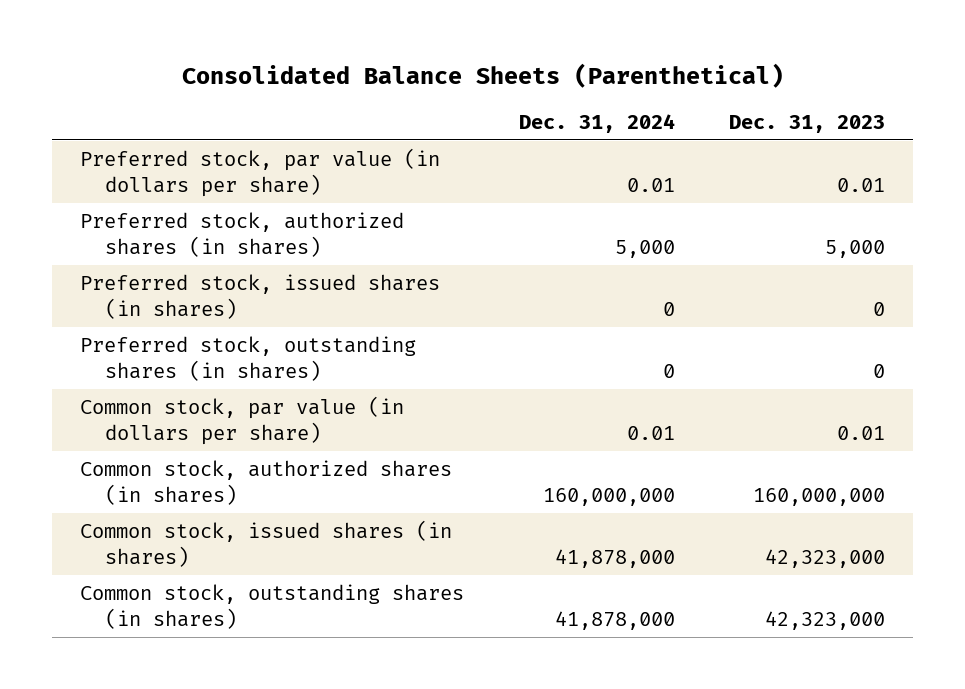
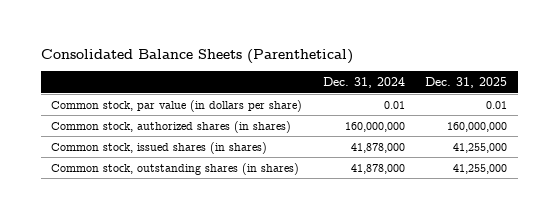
[729,114,886,133] Dec. 31, 2023 -> none
none -> [425,77,508,89] Dec. 31, 2025
[79,148,440,198] Preferred stock, par value (in dollars per share) -> none
[79,212,404,258] Preferred stock, authorized shares (in shares) -> none
[79,274,440,320] Preferred stock, issued shares (in shares) -> none
[79,336,416,382] Preferred stock, outstanding shares (in shares) -> none

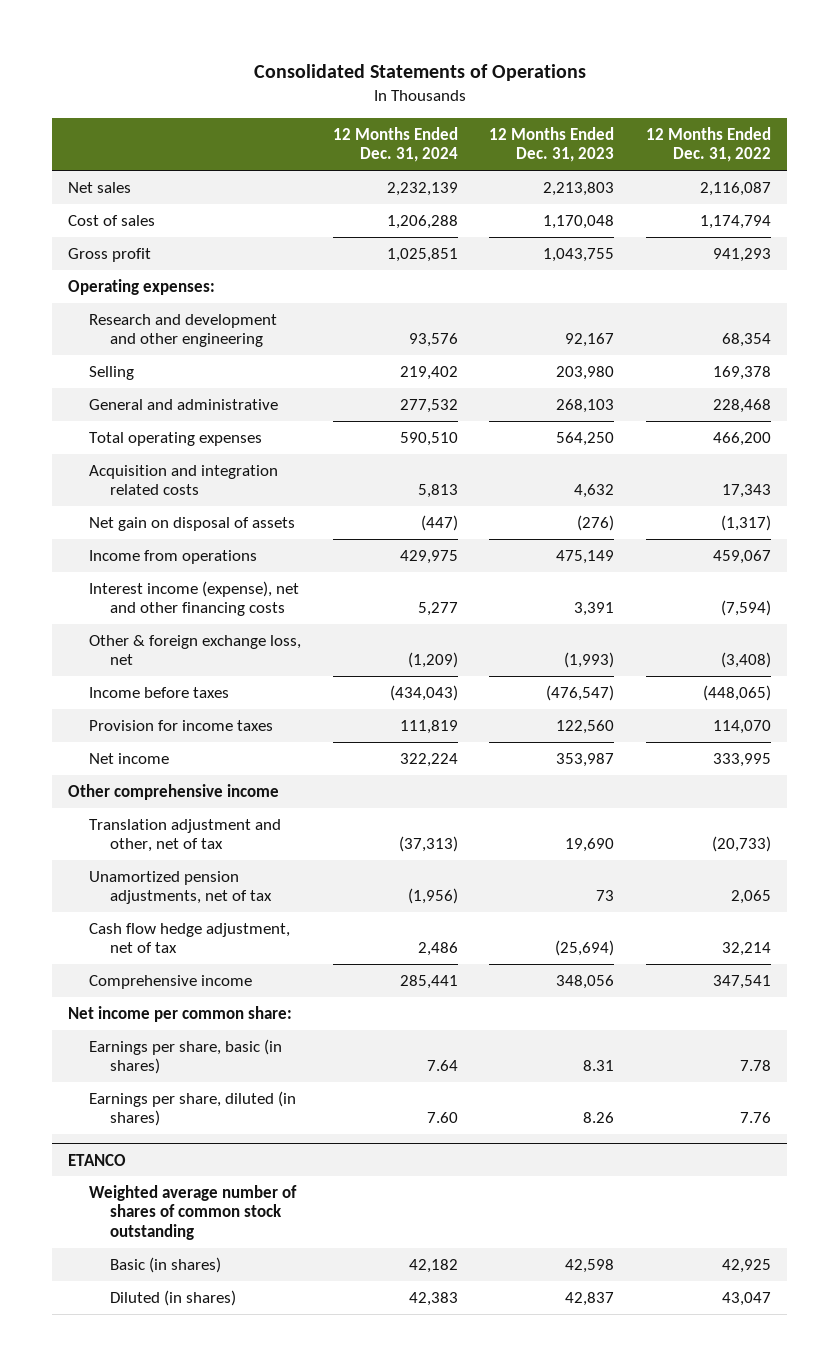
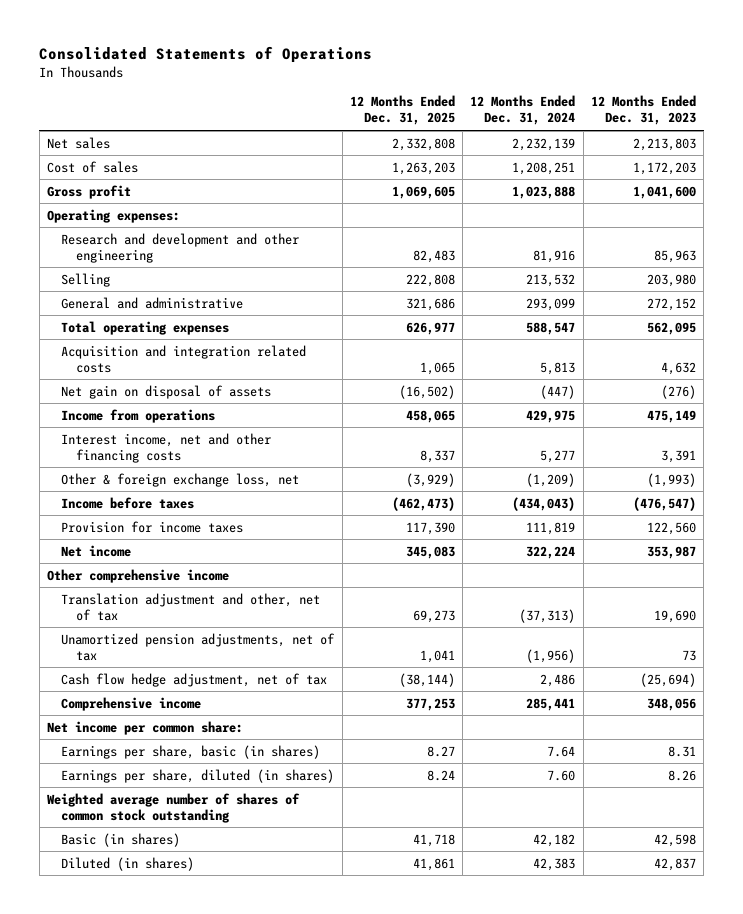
[646,126,772,163] 12 Months Ended Dec. 31, 2022 -> none
none -> [349,95,455,126] 12 Months Ended Dec. 31, 2025
[386,214,458,229] 1,206,288 -> [512,161,576,175] 1,208,251
[543,214,615,229] 1,170,048 -> [632,161,696,175] 1,172,203
[386,247,458,262] 1,025,851 -> [512,185,576,199] 1,023,888
[543,247,615,262] 1,043,755 -> [632,185,696,199] 1,041,600
[408,333,458,348] 93,576 -> [533,249,576,263] 81,916
[565,333,615,348] 92,167 -> [653,249,696,263] 85,963
[399,365,458,380] 219,402 -> [526,273,576,287] 213,532
[399,398,458,413] 277,532 -> [526,297,576,311] 293,099
[556,398,615,413] 268,103 -> [646,297,696,311] 272,152
[399,431,458,446] 590,510 -> [526,321,576,335] 588,547
[556,431,615,446] 564,250 -> [646,321,696,335] 562,095
[89,580,300,617] Interest income (expense), net and other financing costs -> [61,432,272,463] Interest income, net and other financing costs
[68,1153,127,1166] ETANCO -> none

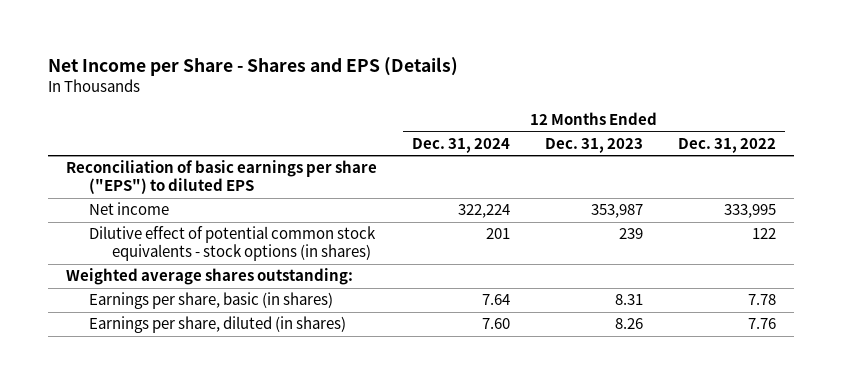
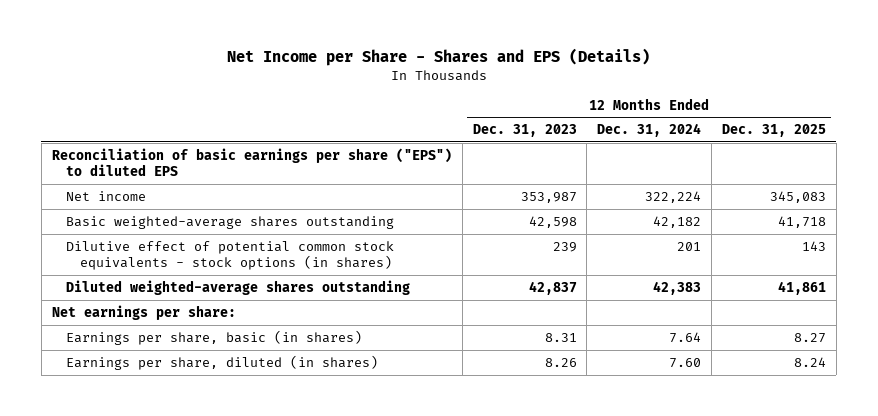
[678,137,777,153] Dec. 31, 2022 -> none
none -> [722,124,827,138] Dec. 31, 2025
none -> [66,215,395,229] Basic weighted-average shares outstanding
none -> [66,279,411,295] Diluted weighted-average shares outstanding
[65,268,353,286] Weighted average shares outstanding: -> [51,304,236,320] Net earnings per share:

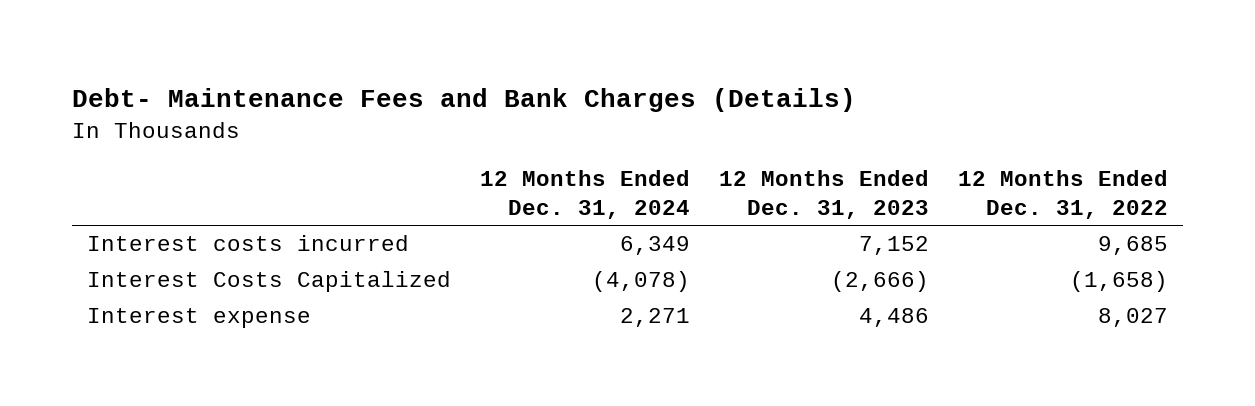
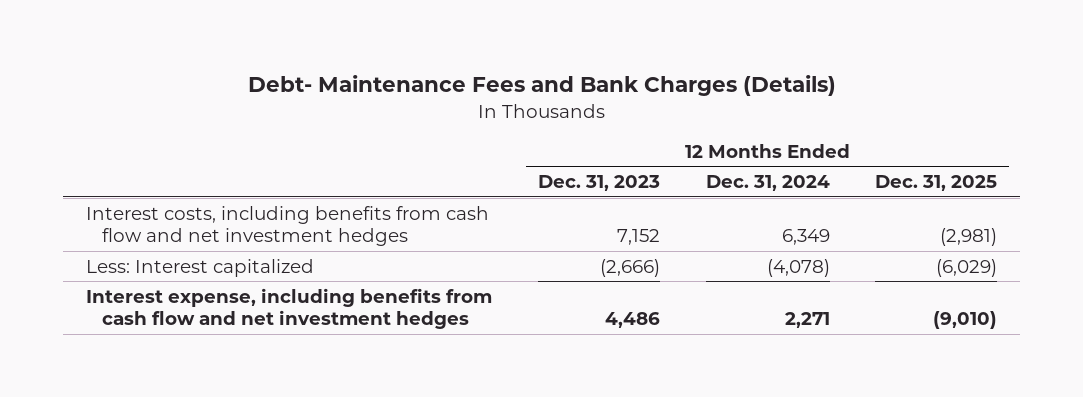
[958,170,1169,219] 12 Months Ended Dec. 31, 2022 -> none
none -> [875,175,998,192] Dec. 31, 2025
[86,235,409,252] Interest costs incurred -> [86,205,490,247] Interest costs, including benefits from cash flow and net investment hedges
[86,271,451,293] Interest Costs Capitalized -> [86,258,315,277] Less: Interest capitalized
[86,308,311,329] Interest expense -> [86,287,493,330] Interest expense, including benefits from cash flow and net investment hedges

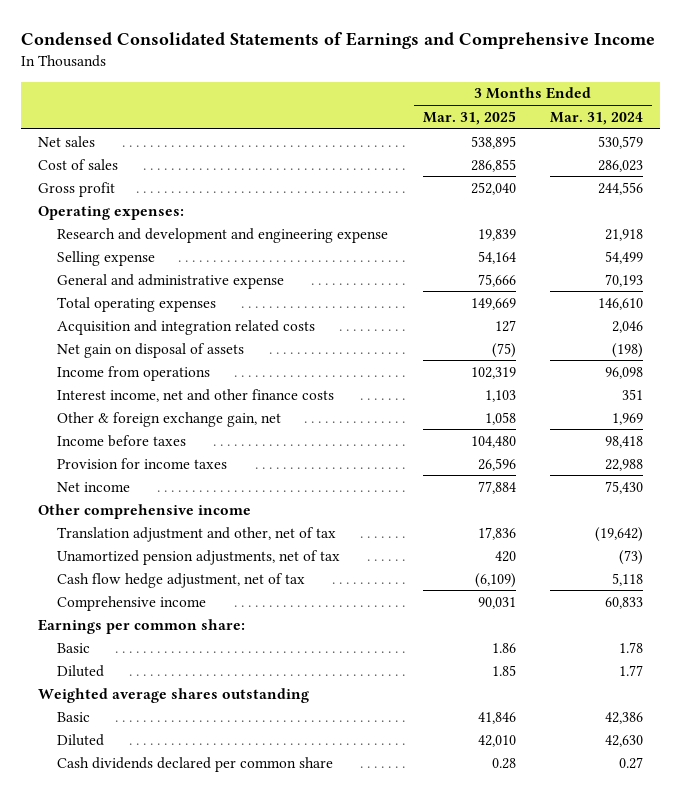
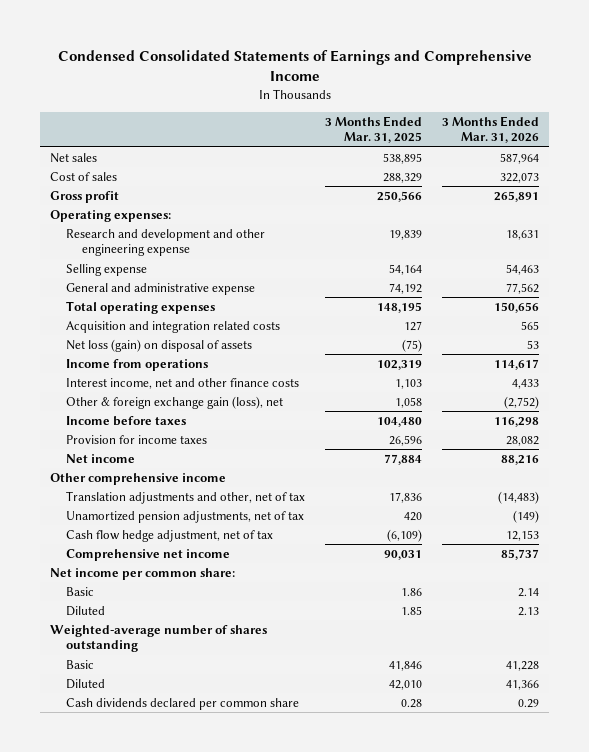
[549,111,643,125] Mar. 31, 2024 -> none
none -> [442,115,540,144] 3 Months Ended Mar. 31, 2026
[470,158,516,172] 286,855 -> [383,172,423,183] 288,329
[470,181,516,195] 252,040 -> [377,190,423,202] 250,566
[57,227,389,243] Research and development and engineering expense -> [66,228,266,257] Research and development and other engineering expense
[477,273,516,287] 75,666 -> [389,282,423,294] 74,192
[470,297,516,310] 149,669 -> [377,301,423,313] 148,195
[57,342,245,358] Net gain on disposal of assets -> [66,338,253,352] Net loss (gain) on disposal of assets
[57,411,282,427] Other & foreign exchange gain, net -> [66,395,284,409] Other & foreign exchange gain (loss), net
[57,526,337,542] Translation adjustment and other, net of tax -> [66,490,306,504] Translation adjustments and other, net of tax
[57,595,207,611] Comprehensive income -> [66,548,231,561] Comprehensive net income
[38,618,246,634] Earnings per common share: -> [50,567,236,580] Net income per common share:
[38,687,310,703] Weighted average shares outstanding -> [50,624,268,653] Weighted-average number of shares outstanding

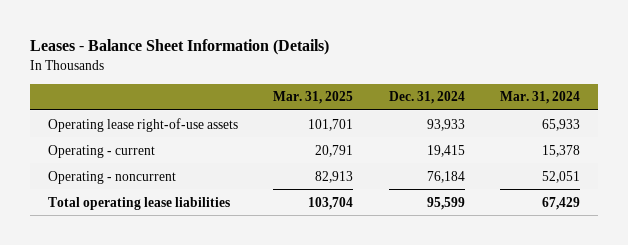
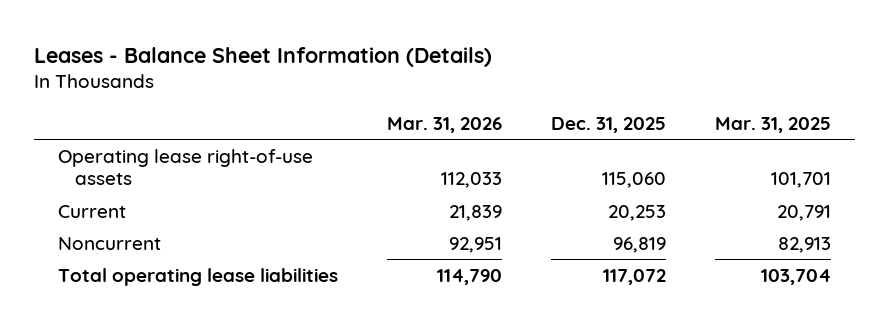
[388,91,465,105] Dec. 31, 2024 -> none
[500,91,581,105] Mar. 31, 2024 -> none
none -> [387,116,503,133] Mar. 31, 2026
none -> [551,116,667,133] Dec. 31, 2025
[47,144,155,158] Operating - current -> [58,204,127,218] Current
[47,170,176,184] Operating - noncurrent -> [58,236,162,250] Noncurrent

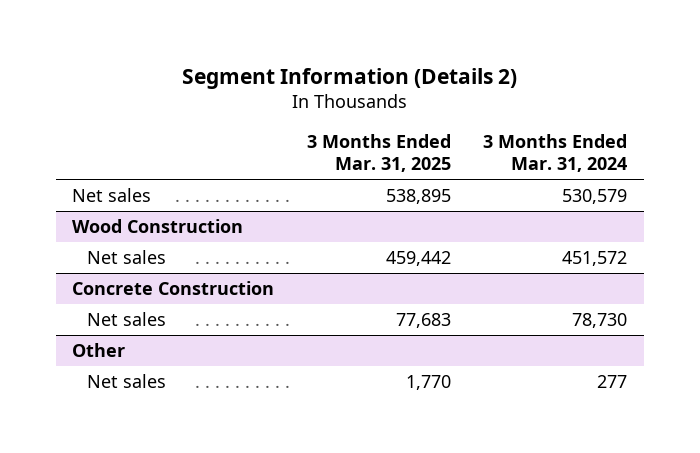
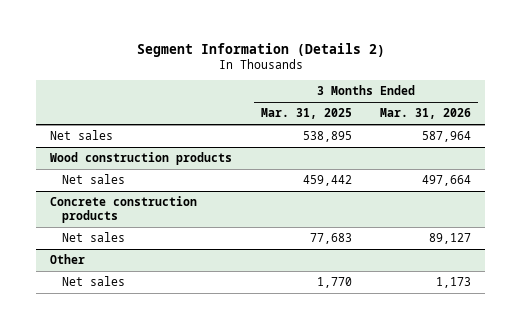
[483,134,628,173] 3 Months Ended Mar. 31, 2024 -> none
none -> [380,108,472,120] Mar. 31, 2026
[72,218,244,233] Wood Construction -> [50,152,233,166] Wood construction products
[72,280,275,295] Concrete Construction -> [50,196,198,224] Concrete construction products

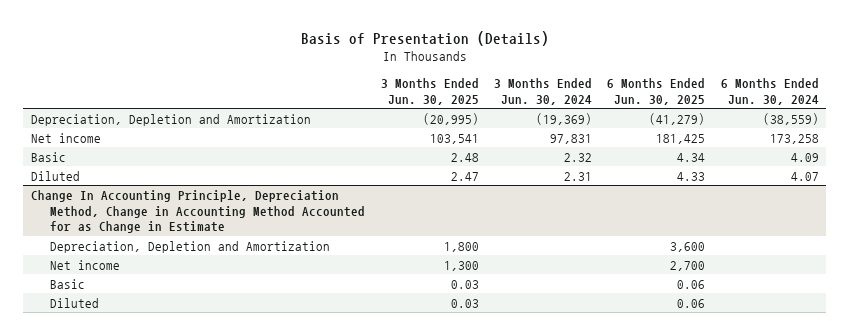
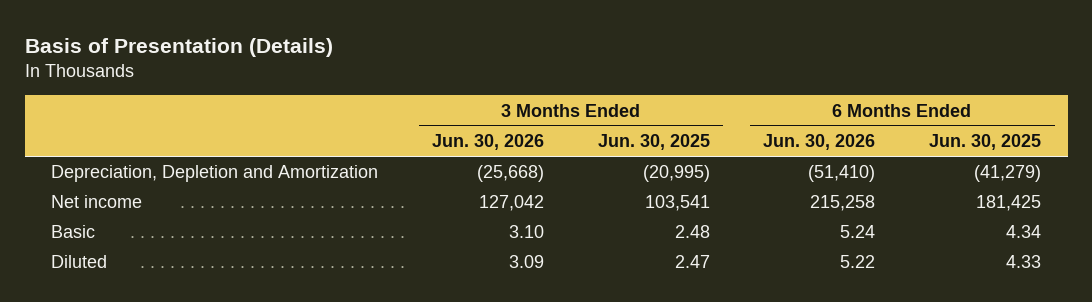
[493,77,592,105] 3 Months Ended Jun. 30, 2024 -> none
[720,77,819,105] 6 Months Ended Jun. 30, 2024 -> none
none -> [432,134,545,151] Jun. 30, 2026
none -> [763,134,876,151] Jun. 30, 2026
[31,189,366,234] Change In Accounting Principle, Depreciation Method, Change in Accounting Method Accounted for as Change in Estimate -> none
[50,240,331,253] Depreciation, Depletion and Amortization -> none
[50,259,121,270] Net income -> none
[50,278,86,289] Basic -> none
[50,297,100,308] Diluted -> none

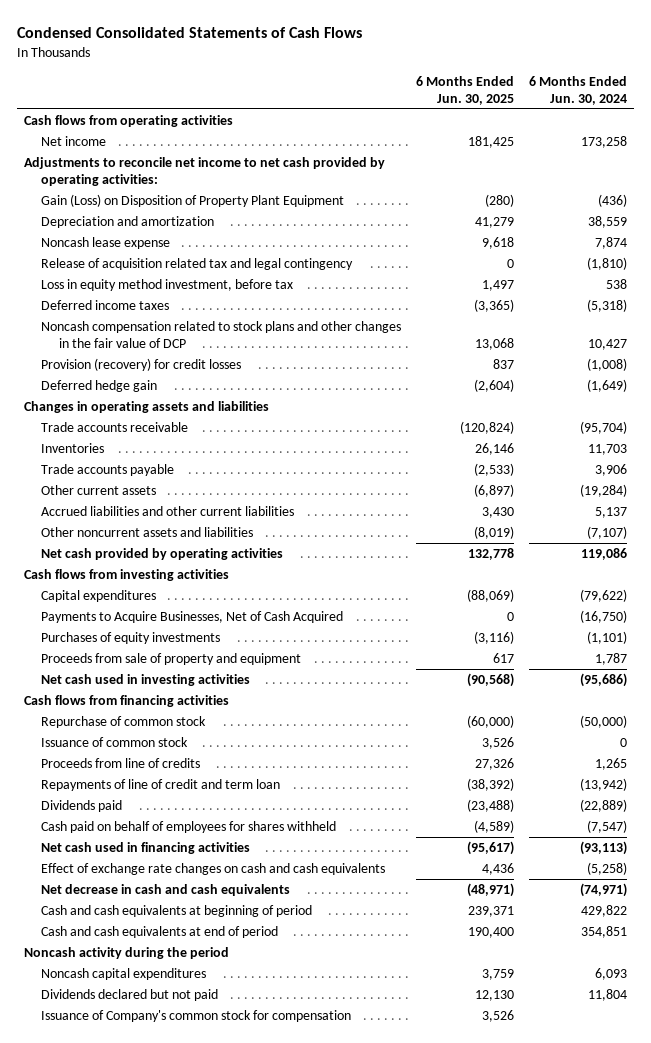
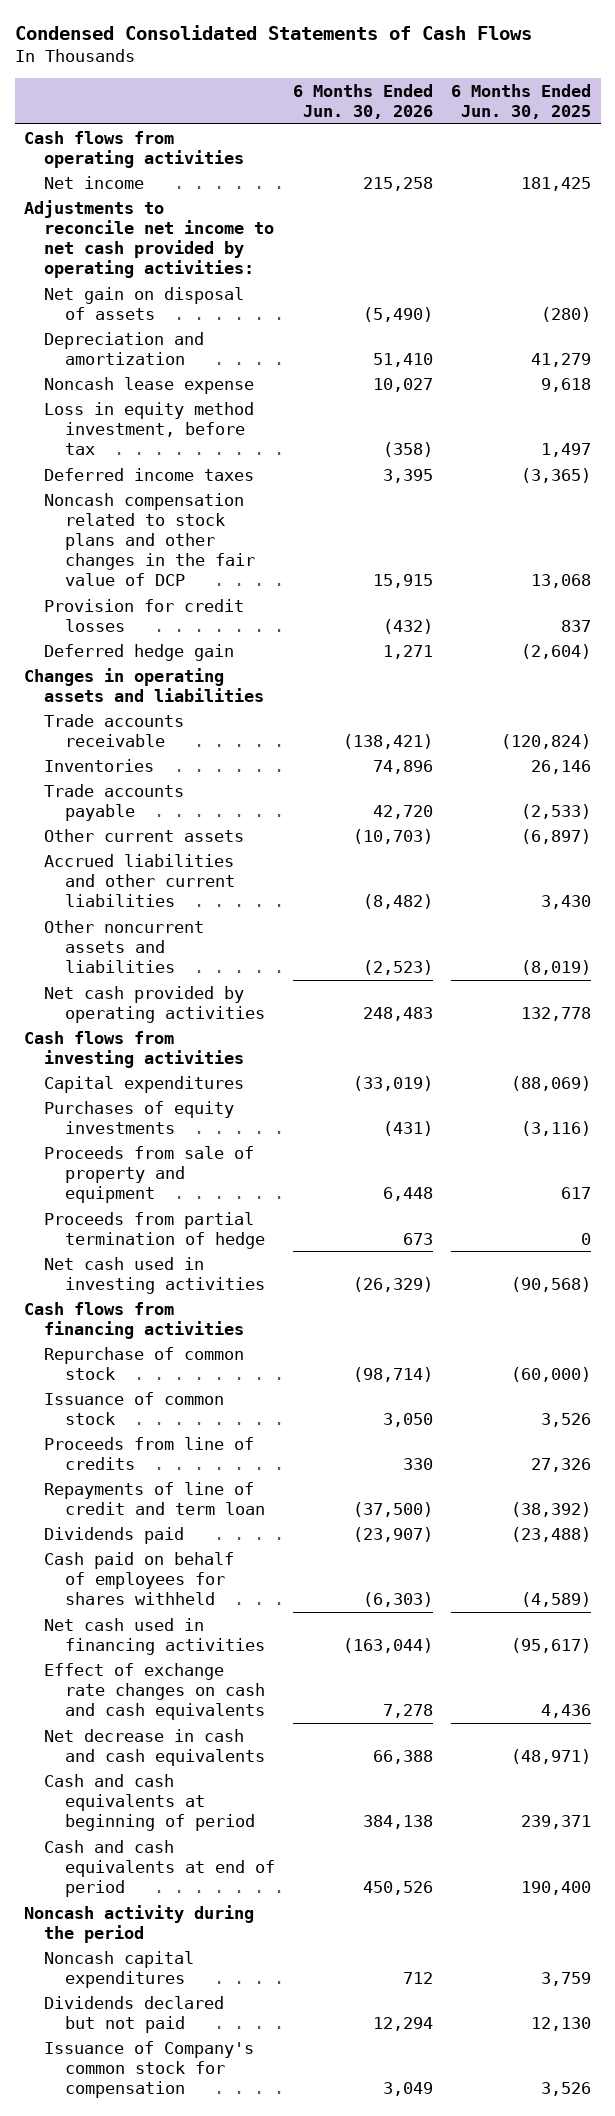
[528,76,627,105] 6 Months Ended Jun. 30, 2024 -> none
none -> [292,83,433,120] 6 Months Ended Jun. 30, 2026
[41,194,345,208] Gain (Loss) on Disposition of Property Plant Equipment -> [44,286,245,320] Net gain on disposal of assets
[41,258,354,271] Release of acquisition related tax and legal contingency -> none
[41,358,242,372] Provision (recovery) for credit losses -> [44,598,245,632] Provision for credit losses
[41,611,344,624] Payments to Acquire Businesses, Net of Cash Acquired -> none
none -> [44,1211,265,1249] Proceeds from partial termination of hedge

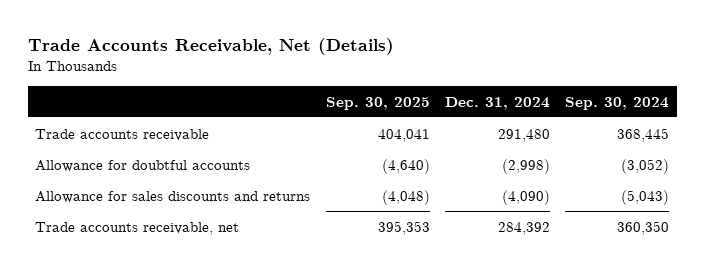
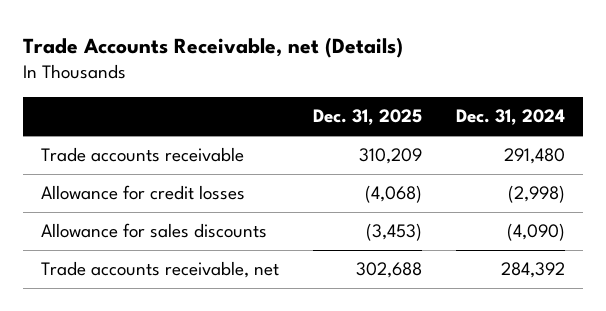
[27,38,394,56] Trade Accounts Receivable, Net (Details) -> [23,36,404,58] Trade Accounts Receivable, net (Details)
[325,96,430,110] Sep. 30, 2025 -> none
[564,96,669,110] Sep. 30, 2024 -> none
none -> [312,109,422,126] Dec. 31, 2025
[35,159,251,172] Allowance for doubtful accounts -> [40,185,245,201] Allowance for credit losses
[35,190,311,203] Allowance for sales discounts and returns -> [40,223,267,239] Allowance for sales discounts

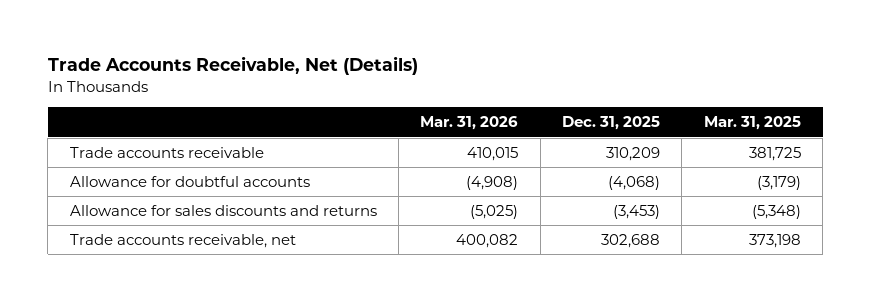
[23,36,404,58] Trade Accounts Receivable, net (Details) -> [47,56,418,76] Trade Accounts Receivable, Net (Details)
[456,109,566,126] Dec. 31, 2024 -> none
none -> [420,116,519,131] Mar. 31, 2026
none -> [703,116,801,131] Mar. 31, 2025
[40,185,245,201] Allowance for credit losses -> [69,176,310,188] Allowance for doubtful accounts
[40,223,267,239] Allowance for sales discounts -> [69,205,377,217] Allowance for sales discounts and returns

